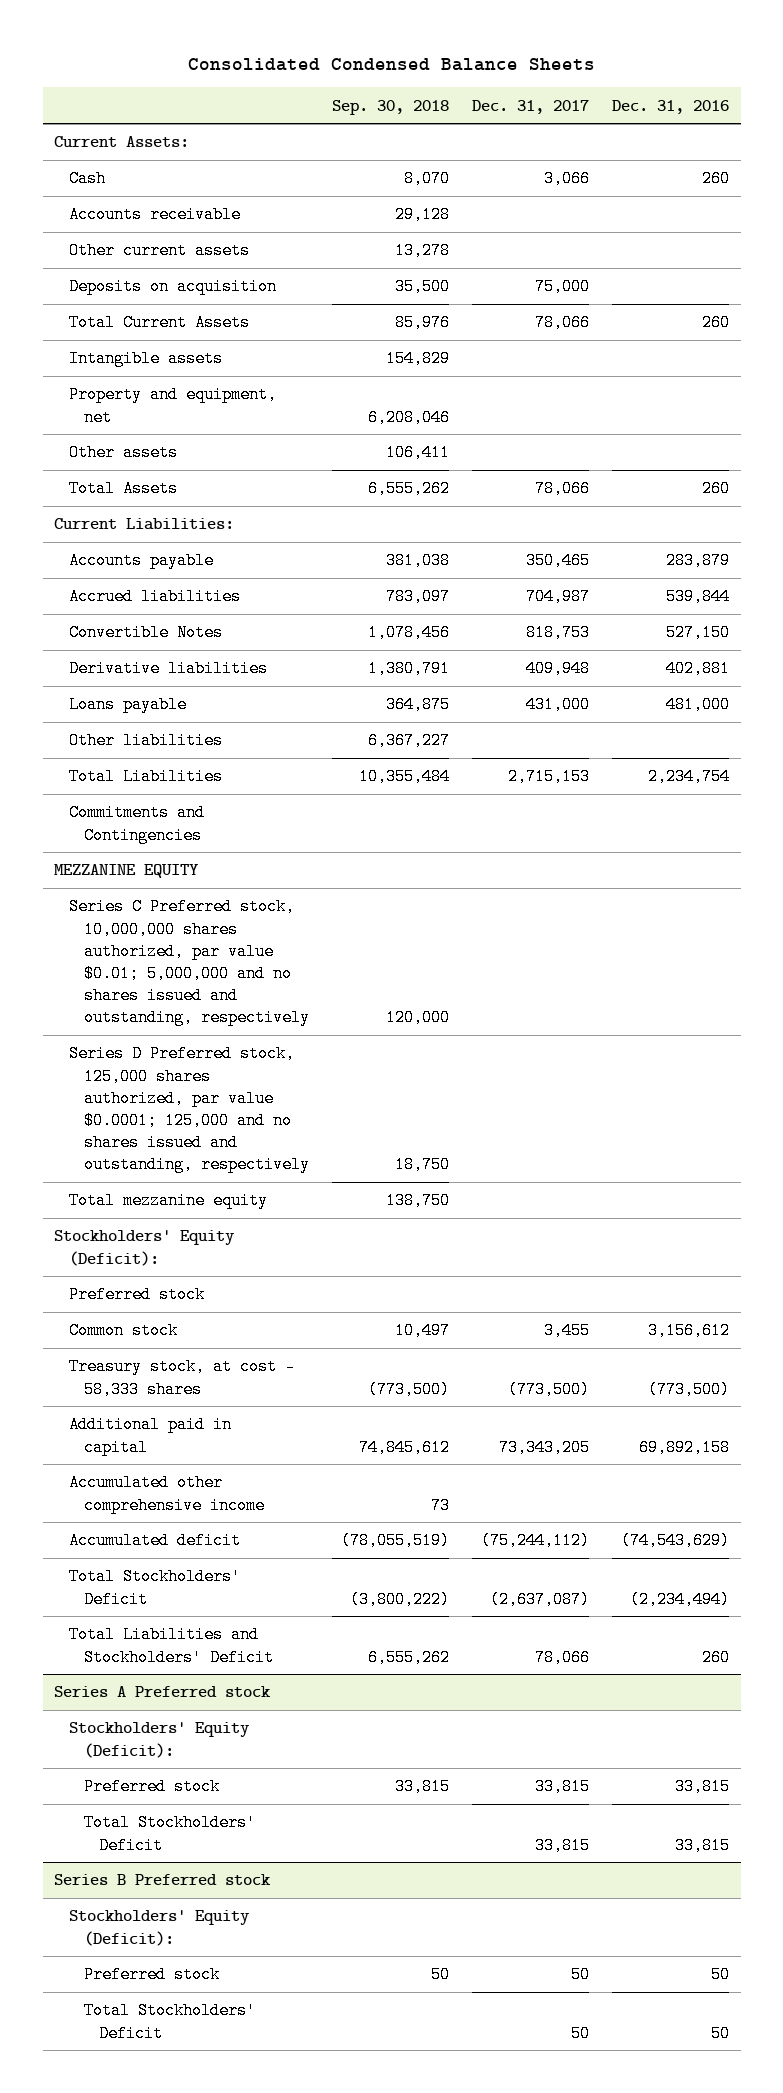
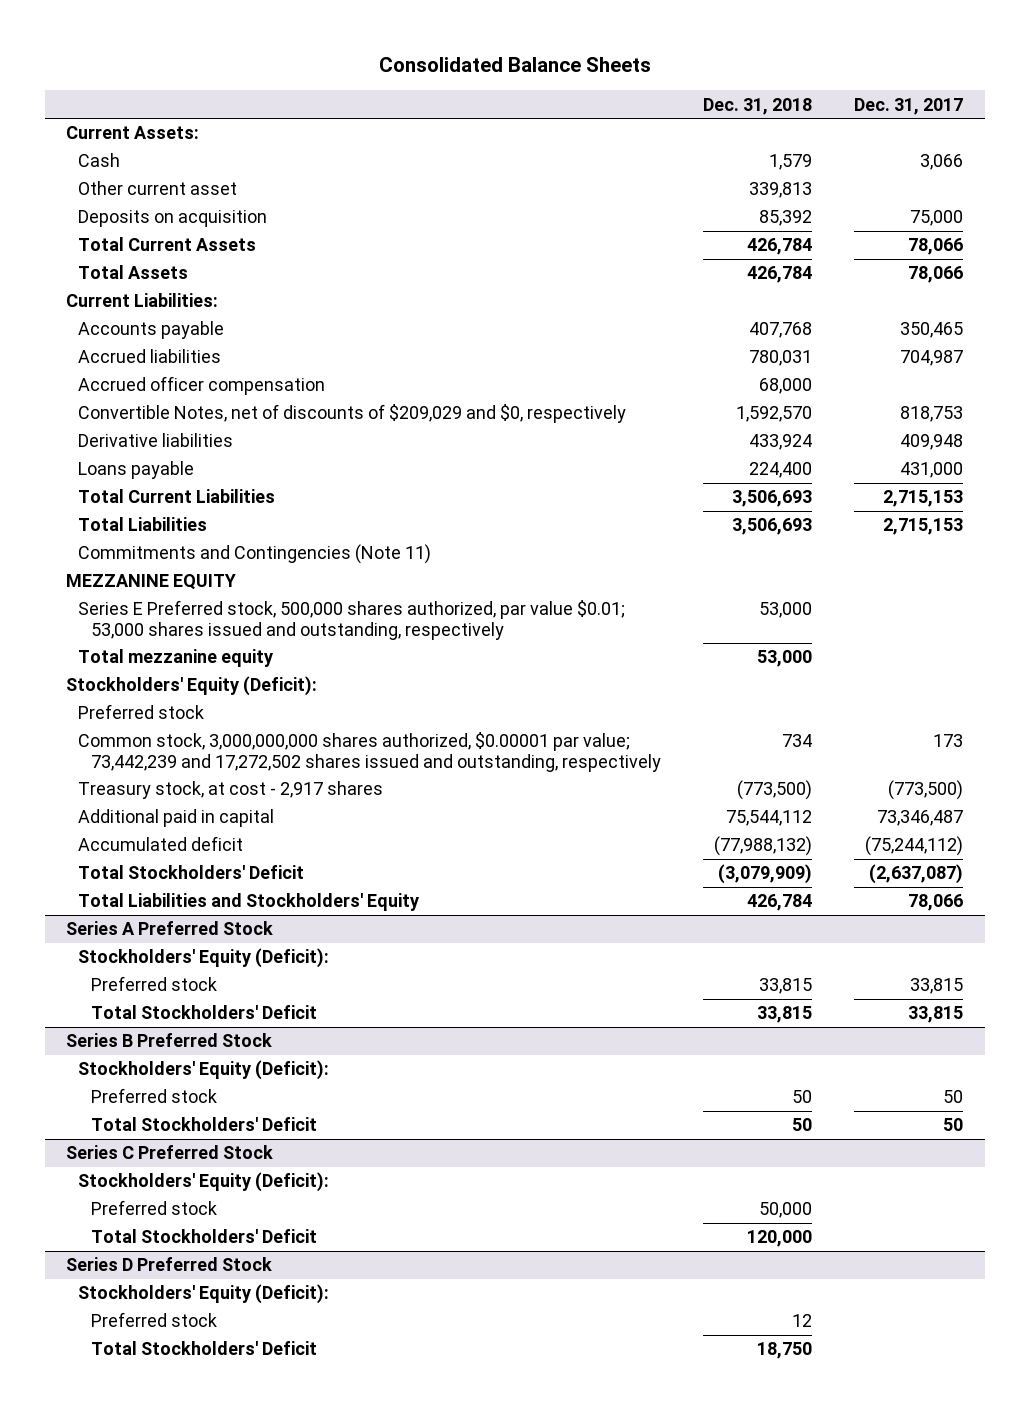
[187,57,595,71] Consolidated Condensed Balance Sheets -> [378,57,651,73] Consolidated Balance Sheets
[332,99,450,115] Sep. 30, 2018 -> none
[612,99,730,114] Dec. 31, 2016 -> none
none -> [703,97,813,115] Dec. 31, 2018
[69,206,242,224] Accounts receivable -> none
[69,242,251,260] Other current assets -> [78,181,238,196] Other current asset
[69,350,224,368] Intangible assets -> none
[69,386,278,426] Property and equipment, net -> none
[69,444,179,462] Other assets -> none
none -> [78,376,326,396] Accrued officer compensation
[69,624,224,642] Convertible Notes -> [78,404,627,424] Convertible Notes, net of discounts of $209,029 and $0, respectively
[69,732,224,750] Other liabilities -> none
none -> [78,489,276,504] Total Current Liabilities
[69,804,206,844] Commitments and Contingencies -> [78,544,432,565] Commitments and Contingencies (Note 11)
[69,1045,311,1174] Series D Preferred stock, 125,000 shares authorized, par value $0.0001; 125,000 and no shares issued and outstanding, respectively -> none
[69,898,311,1027] Series C Preferred stock, 10,000,000 shares authorized, par value $0.01; 5,000,000 and no shares issued and outstanding, respectively -> [78,600,626,640] Series E Preferred stock, 500,000 shares authorized, par value $0.01; 53,000 shares issued and outstanding, respectively
[69,1322,179,1340] Common stock -> none
[69,1474,266,1514] Accumulated other comprehensive income -> none
none -> [78,732,661,772] Common stock, 3,000,000,000 shares authorized, $0.00001 par value; 73,442,239 and 17,272,502 shares issued and outstanding, respectively
[69,1358,296,1398] Treasury stock, at cost - 58,333 shares -> [78,781,384,800] Treasury stock, at cost - 2,917 shares
[499,1438,591,1456] 73,343,205 -> [877,810,964,827] 73,346,487
[69,1626,275,1666] Total Liabilities and Stockholders' Deficit -> [78,893,420,912] Total Liabilities and Stockholders' Equity
[54,1686,272,1698] Series A Preferred stock -> [65,921,273,936] Series A Preferred Stock
[54,1874,272,1886] Series B Preferred stock -> [65,1033,272,1048] Series B Preferred Stock
none -> [65,1145,273,1160] Series C Preferred Stock
none -> [78,1172,330,1193] Stockholders' Equity (Deficit):
none -> [90,1200,217,1216] Preferred stock
none -> [90,1229,317,1244] Total Stockholders' Deficit
none -> [65,1257,272,1272] Series D Preferred Stock
none -> [78,1284,330,1305] Stockholders' Equity (Deficit):
none -> [90,1312,217,1328] Preferred stock
none -> [90,1341,317,1356] Total Stockholders' Deficit

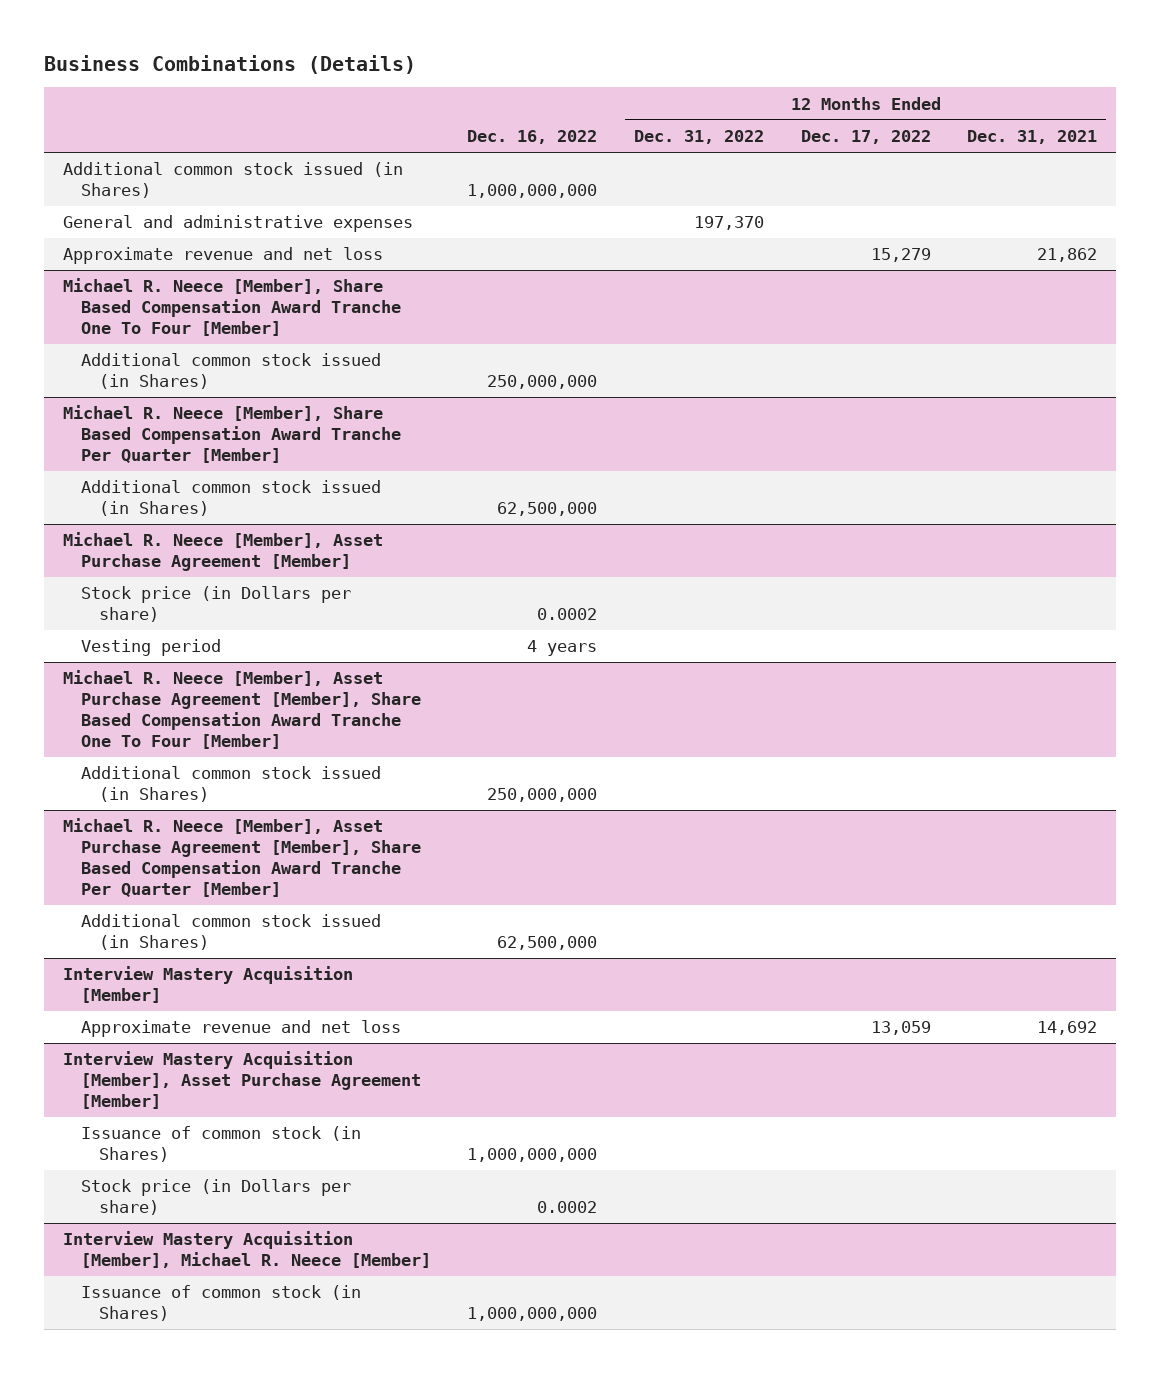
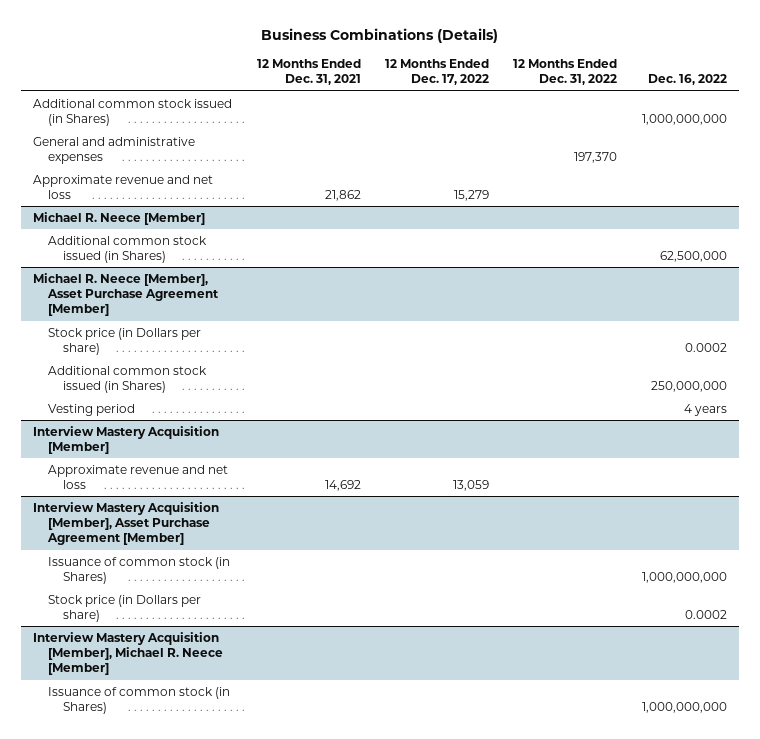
[62,278,401,336] Michael R. Neece [Member], Share Based Compensation Award Tranche One To Four [Member] -> none
[80,353,381,390] Additional common stock issued (in Shares) -> none
[62,405,401,463] Michael R. Neece [Member], Share Based Compensation Award Tranche Per Quarter [Member] -> none
none -> [33,211,206,225] Michael R. Neece [Member]
[62,670,421,749] Michael R. Neece [Member], Asset Purchase Agreement [Member], Share Based Compensation Award Tranche One To Four [Member] -> none
[62,818,421,897] Michael R. Neece [Member], Asset Purchase Agreement [Member], Share Based Compensation Award Tranche Per Quarter [Member] -> none
[80,914,381,951] Additional common stock issued (in Shares) -> none
[80,639,221,657] Vesting period -> [48,403,136,416] Vesting period

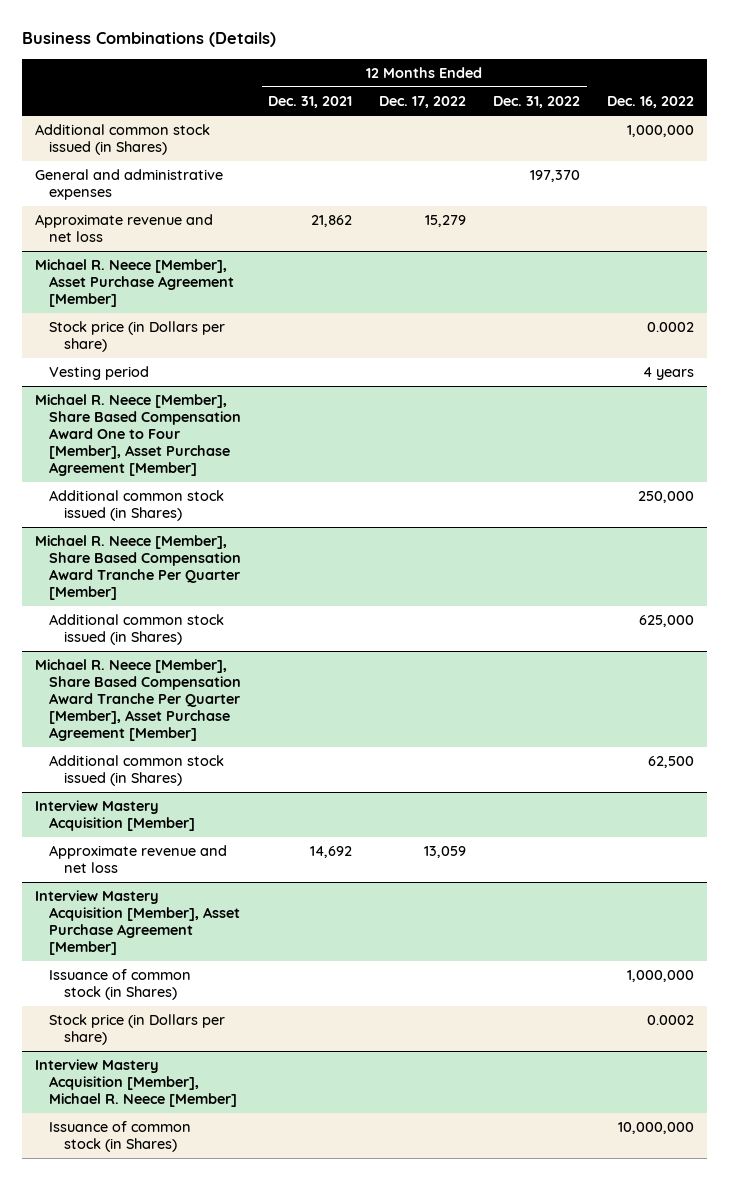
[641,114,727,126] 1,000,000,000 -> [626,125,694,138] 1,000,000
[33,211,206,225] Michael R. Neece [Member] -> none
[48,235,208,264] Additional common stock issued (in Shares) -> none
[48,365,208,394] Additional common stock issued (in Shares) -> none
none -> [35,394,242,477] Michael R. Neece [Member], Share Based Compensation Award One to Four [Member], Asset Purchase Agreement [Member]
none -> [49,490,225,522] Additional common stock issued (in Shares)
none -> [35,535,242,601] Michael R. Neece [Member], Share Based Compensation Award Tranche Per Quarter [Member]
none -> [49,614,225,646] Additional common stock issued (in Shares)
none -> [35,659,242,742] Michael R. Neece [Member], Share Based Compensation Award Tranche Per Quarter [Member], Asset Purchase Agreement [Member]
none -> [49,755,225,787] Additional common stock issued (in Shares)
[641,572,727,584] 1,000,000,000 -> [626,970,694,983] 1,000,000
[641,702,727,714] 1,000,000,000 -> [617,1122,694,1135] 10,000,000

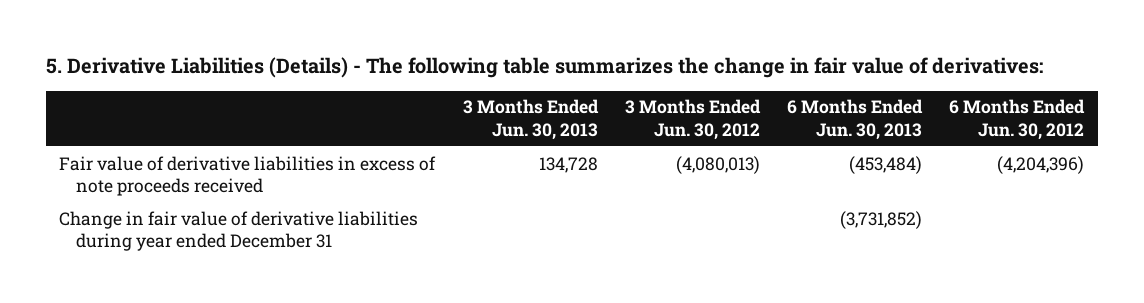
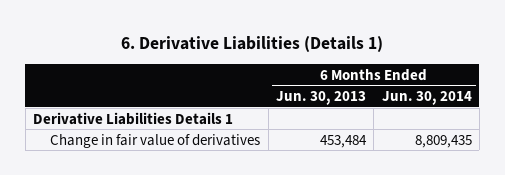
[45,56,1043,78] 5. Derivative Liabilities (Details) - The following table summarizes the change in fair value of derivatives: -> [121,35,384,52] 6. Derivative Liabilities (Details 1)
[462,99,599,140] 3 Months Ended Jun. 30, 2013 -> none
[624,99,761,140] 3 Months Ended Jun. 30, 2012 -> none
[949,99,1086,140] 6 Months Ended Jun. 30, 2012 -> none
none -> [381,91,472,106] Jun. 30, 2014
[59,155,437,197] Fair value of derivative liabilities in excess of note proceeds received -> none
none -> [33,111,234,125] Derivative Liabilities Details 1
[59,210,419,252] Change in fair value of derivative liabilities during year ended December 31 -> [50,133,261,148] Change in fair value of derivatives
[840,210,923,229] (3,731,852) -> [319,134,367,148] 453,484

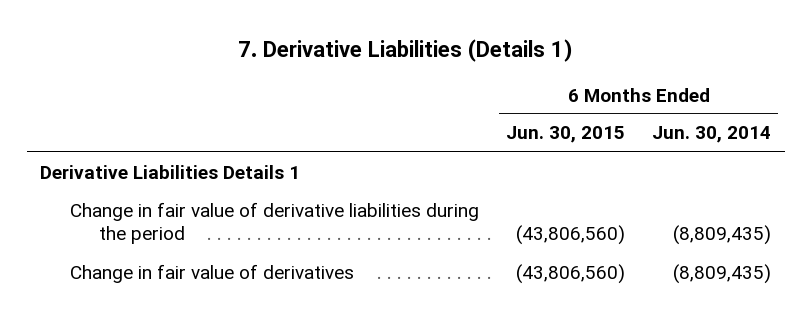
[121,35,384,52] 6. Derivative Liabilities (Details 1) -> [237,38,573,62] 7. Derivative Liabilities (Details 1)
[275,91,366,106] Jun. 30, 2013 -> none
none -> [505,126,625,144] Jun. 30, 2015
none -> [69,201,479,245] Change in fair value of derivative liabilities during the period
[414,134,472,148] 8,809,435 -> [673,263,772,284] (8,809,435)

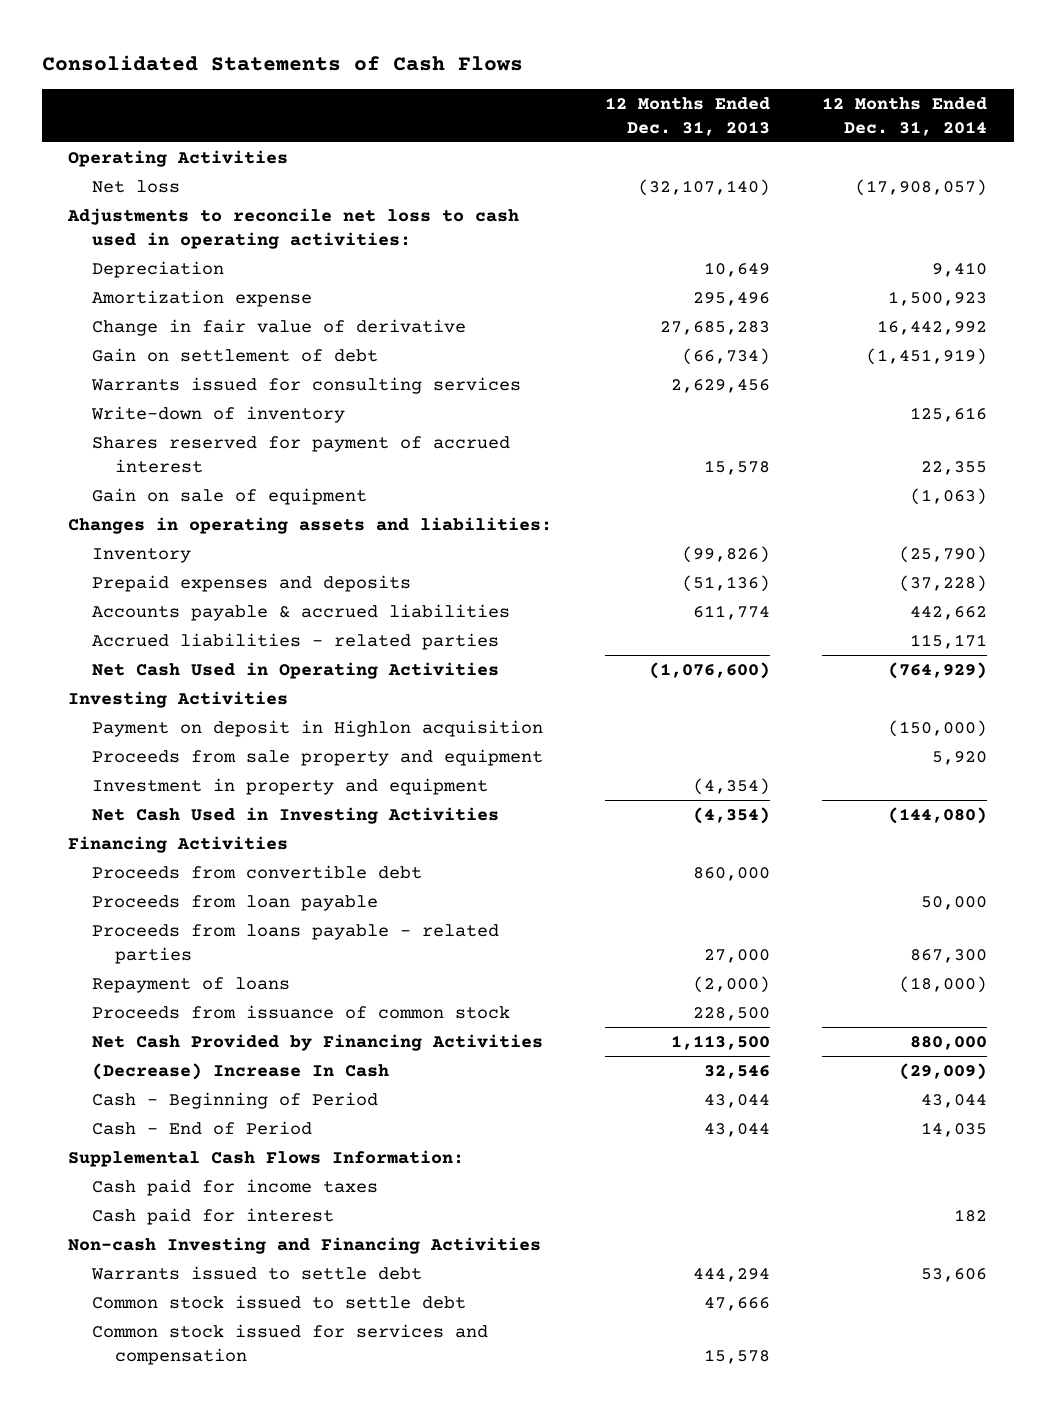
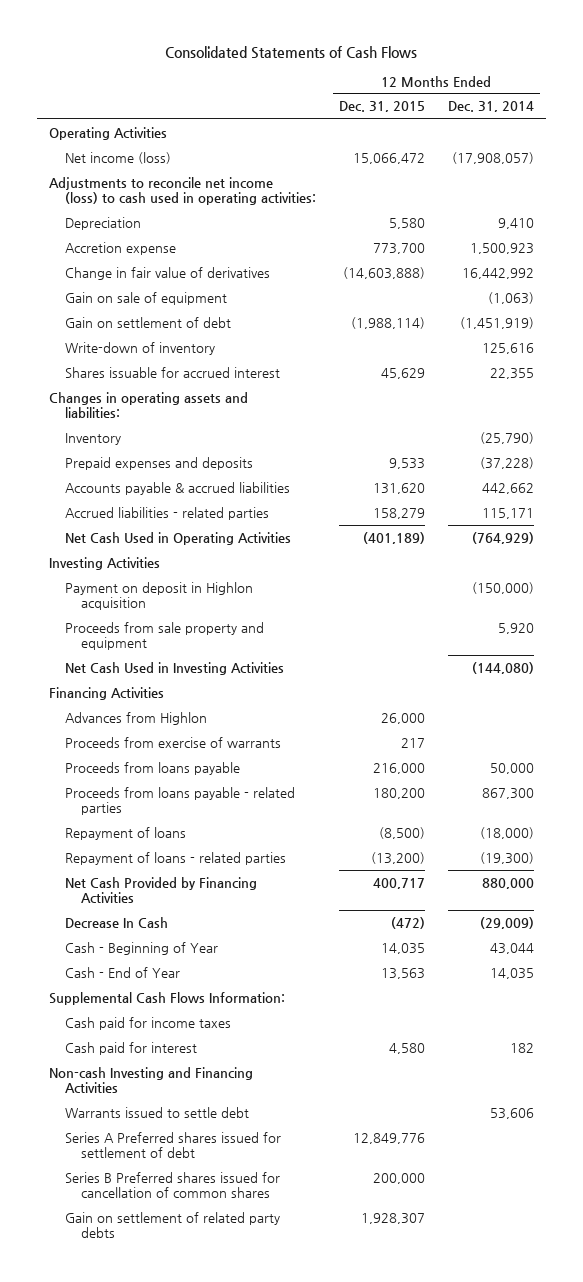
[604,96,770,136] 12 Months Ended Dec. 31, 2013 -> none
none -> [338,101,425,113] Dec. 31, 2015
[91,179,180,193] Net loss -> [64,151,171,164] Net income (loss)
[67,207,520,249] Adjustments to reconcile net loss to cash used in operating activities: -> [48,176,316,206] Adjustments to reconcile net income (loss) to cash used in operating activities:
[91,289,312,307] Amortization expense -> [64,241,176,255] Accretion expense
[91,318,466,336] Change in fair value of derivative -> [64,266,270,280] Change in fair value of derivatives
[91,487,367,505] Gain on sale of equipment -> [64,291,227,305] Gain on sale of equipment
[90,376,521,394] Warrants issued for consulting services -> none
[91,435,510,473] Shares reserved for payment of accrued interest -> [64,366,280,378] Shares issuable for accrued interest
[91,777,488,795] Investment in property and equipment -> none
none -> [64,711,207,725] Advances from Highlon
[91,864,422,879] Proceeds from convertible debt -> [64,736,281,748] Proceeds from exercise of warrants
[91,894,378,911] Proceeds from loan payable -> [64,761,240,775] Proceeds from loans payable
[91,1004,510,1019] Proceeds from issuance of common stock -> none
none -> [64,851,286,865] Repayment of loans - related parties
[91,1062,389,1080] (Decrease) Increase In Cash -> [64,916,168,928] Decrease In Cash
[91,1091,378,1109] Cash - Beginning of Period -> [64,941,218,955] Cash - Beginning of Year
[91,1120,312,1135] Cash - End of Period -> [64,966,180,978] Cash - End of Year
[91,1294,466,1309] Common stock issued to settle debt -> none
[91,1323,488,1365] Common stock issued for services and compensation -> none
none -> [64,1131,281,1159] Series A Preferred shares issued for settlement of debt
none -> [64,1171,280,1199] Series B Preferred shares issued for cancellation of common shares
none -> [64,1211,280,1239] Gain on settlement of related party debts

